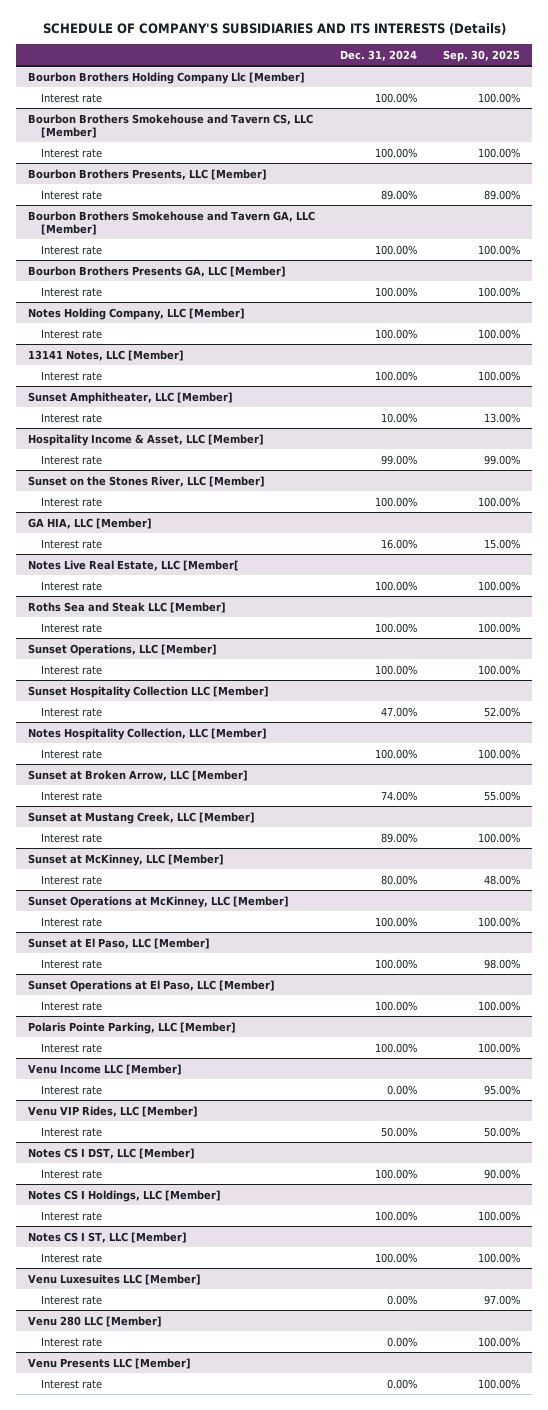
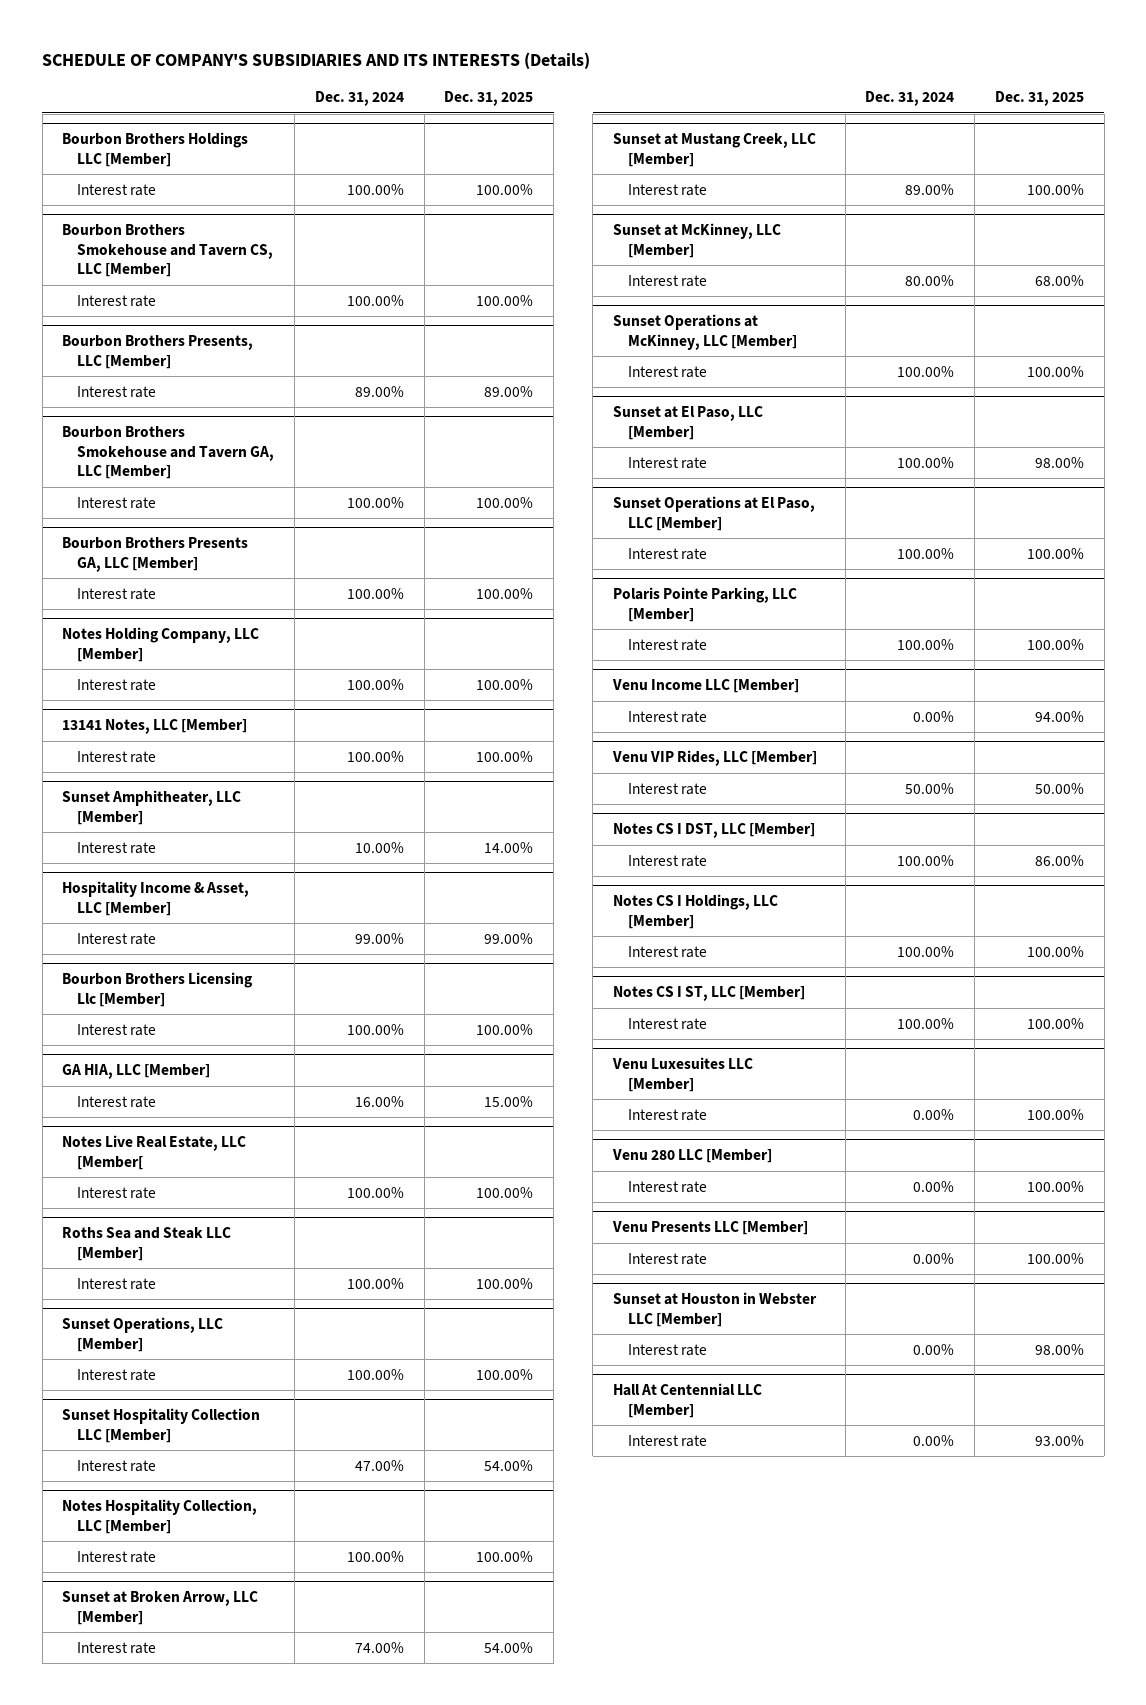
[442,49,520,62] Sep. 30, 2025 -> none
none -> [444,91,534,107] Dec. 31, 2025
[28,71,306,84] Bourbon Brothers Holding Company Llc [Member] -> [62,132,249,167] Bourbon Brothers Holdings LLC [Member]
[28,475,266,487] Sunset on the Stones River, LLC [Member] -> none
none -> [62,972,254,1007] Bourbon Brothers Licensing Llc [Member]
none -> [612,1292,817,1327] Sunset at Houston in Webster LLC [Member]
none -> [627,1343,707,1356] Interest rate
none -> [612,1383,762,1418] Hall At Centennial LLC [Member]
none -> [627,1434,707,1447] Interest rate

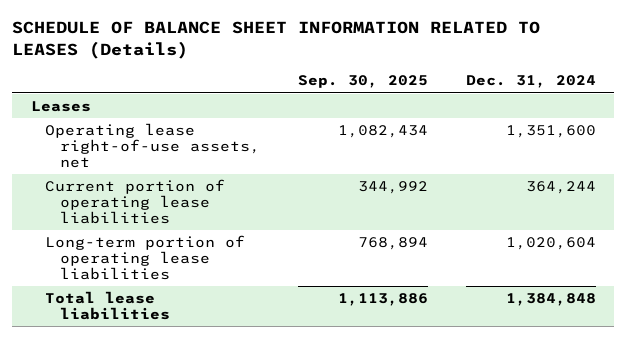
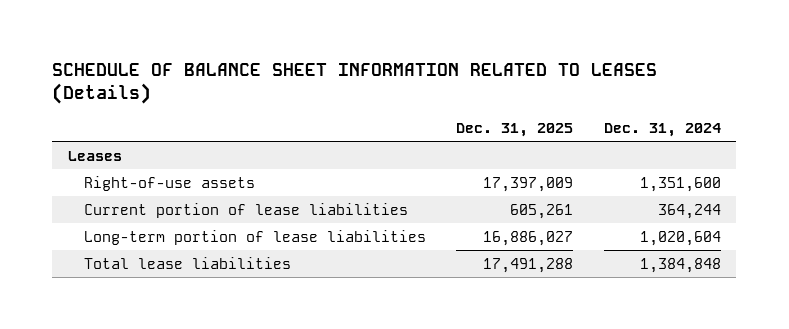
[297,75,428,89] Sep. 30, 2025 -> none
none -> [456,122,574,137] Dec. 31, 2025
[45,122,260,168] Operating lease right-of-use assets, net -> [83,175,255,191] Right-of-use assets
[45,178,226,224] Current portion of operating lease liabilities -> [83,202,408,218] Current portion of lease liabilities
[45,234,246,280] Long-term portion of operating lease liabilities -> [83,229,426,245] Long-term portion of lease liabilities

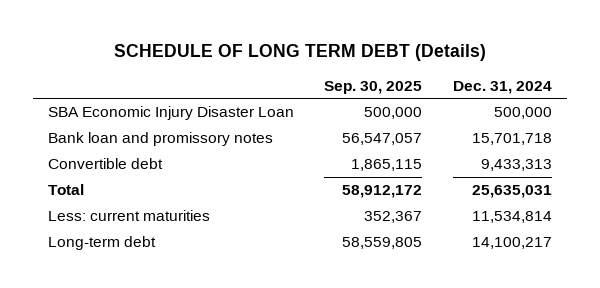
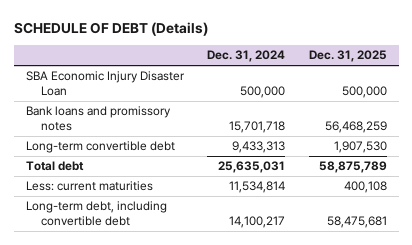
[113,44,486,62] SCHEDULE OF LONG TERM DEBT (Details) -> [13,21,208,36] SCHEDULE OF DEBT (Details)
[324,80,423,94] Sep. 30, 2025 -> none
none -> [308,50,387,63] Dec. 31, 2025
[48,132,274,147] Bank loan and promissory notes -> [25,106,171,132] Bank loans and promissory notes
[48,158,164,170] Convertible debt -> [25,141,175,154] Long-term convertible debt
[48,184,85,196] Total -> [25,161,84,172] Total debt
[48,236,157,251] Long-term debt -> [25,201,167,227] Long-term debt, including convertible debt

